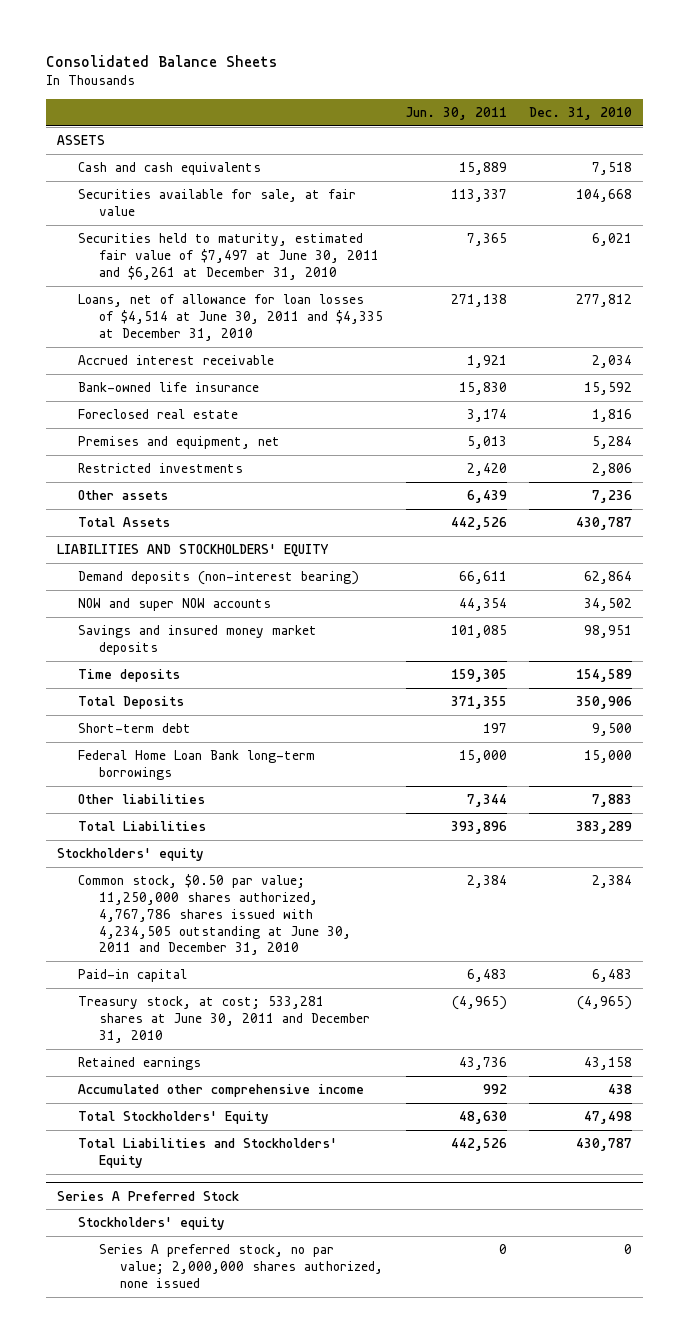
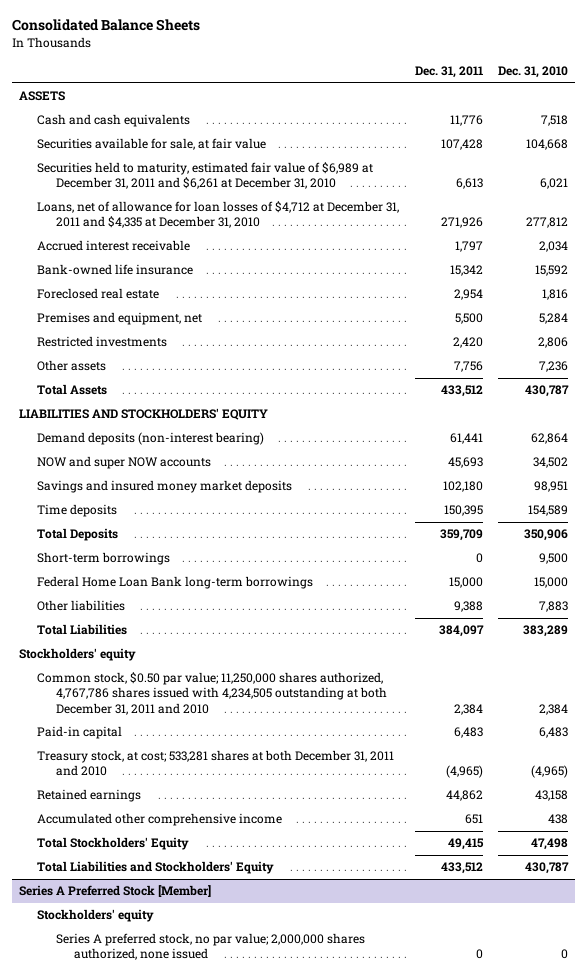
[405,107,507,121] Jun. 30, 2011 -> none
none -> [414,66,483,79] Dec. 31, 2011
[78,233,380,280] Securities held to maturity, estimated fair value of $7,497 at June 30, 2011 and $6,261 at December 31, 2010 -> [37,162,374,190] Securities held to maturity, estimated fair value of $6,989 at December 31, 2011 and $6,261 at December 31, 2010
[78,294,384,341] Loans, net of allowance for loan losses of $4,514 at June 30, 2011 and $4,335 at December 31, 2010 -> [37,201,400,229] Loans, net of allowance for loan losses of $4,712 at December 31, 2011 and $4,335 at December 31, 2010
[78,723,192,734] Short-term debt -> [37,552,171,566] Short-term borrowings
[78,874,352,956] Common stock, $0.50 par value; 11,250,000 shares authorized, 4,767,786 shares issued with 4,234,505 outstanding at June 30, 2011 and December 31, 2010 -> [37,672,387,715] Common stock, $0.50 par value; 11,250,000 shares authorized, 4,767,786 shares issued with 4,234,505 outstanding at both December 31, 2011 and 2010
[78,996,371,1043] Treasury stock, at cost; 533,281 shares at June 30, 2011 and December 31, 2010 -> [37,750,395,777] Treasury stock, at cost; 533,281 shares at both December 31, 2011 and 2010
[57,1190,240,1201] Series A Preferred Stock -> [19,885,212,898] Series A Preferred Stock [Member]

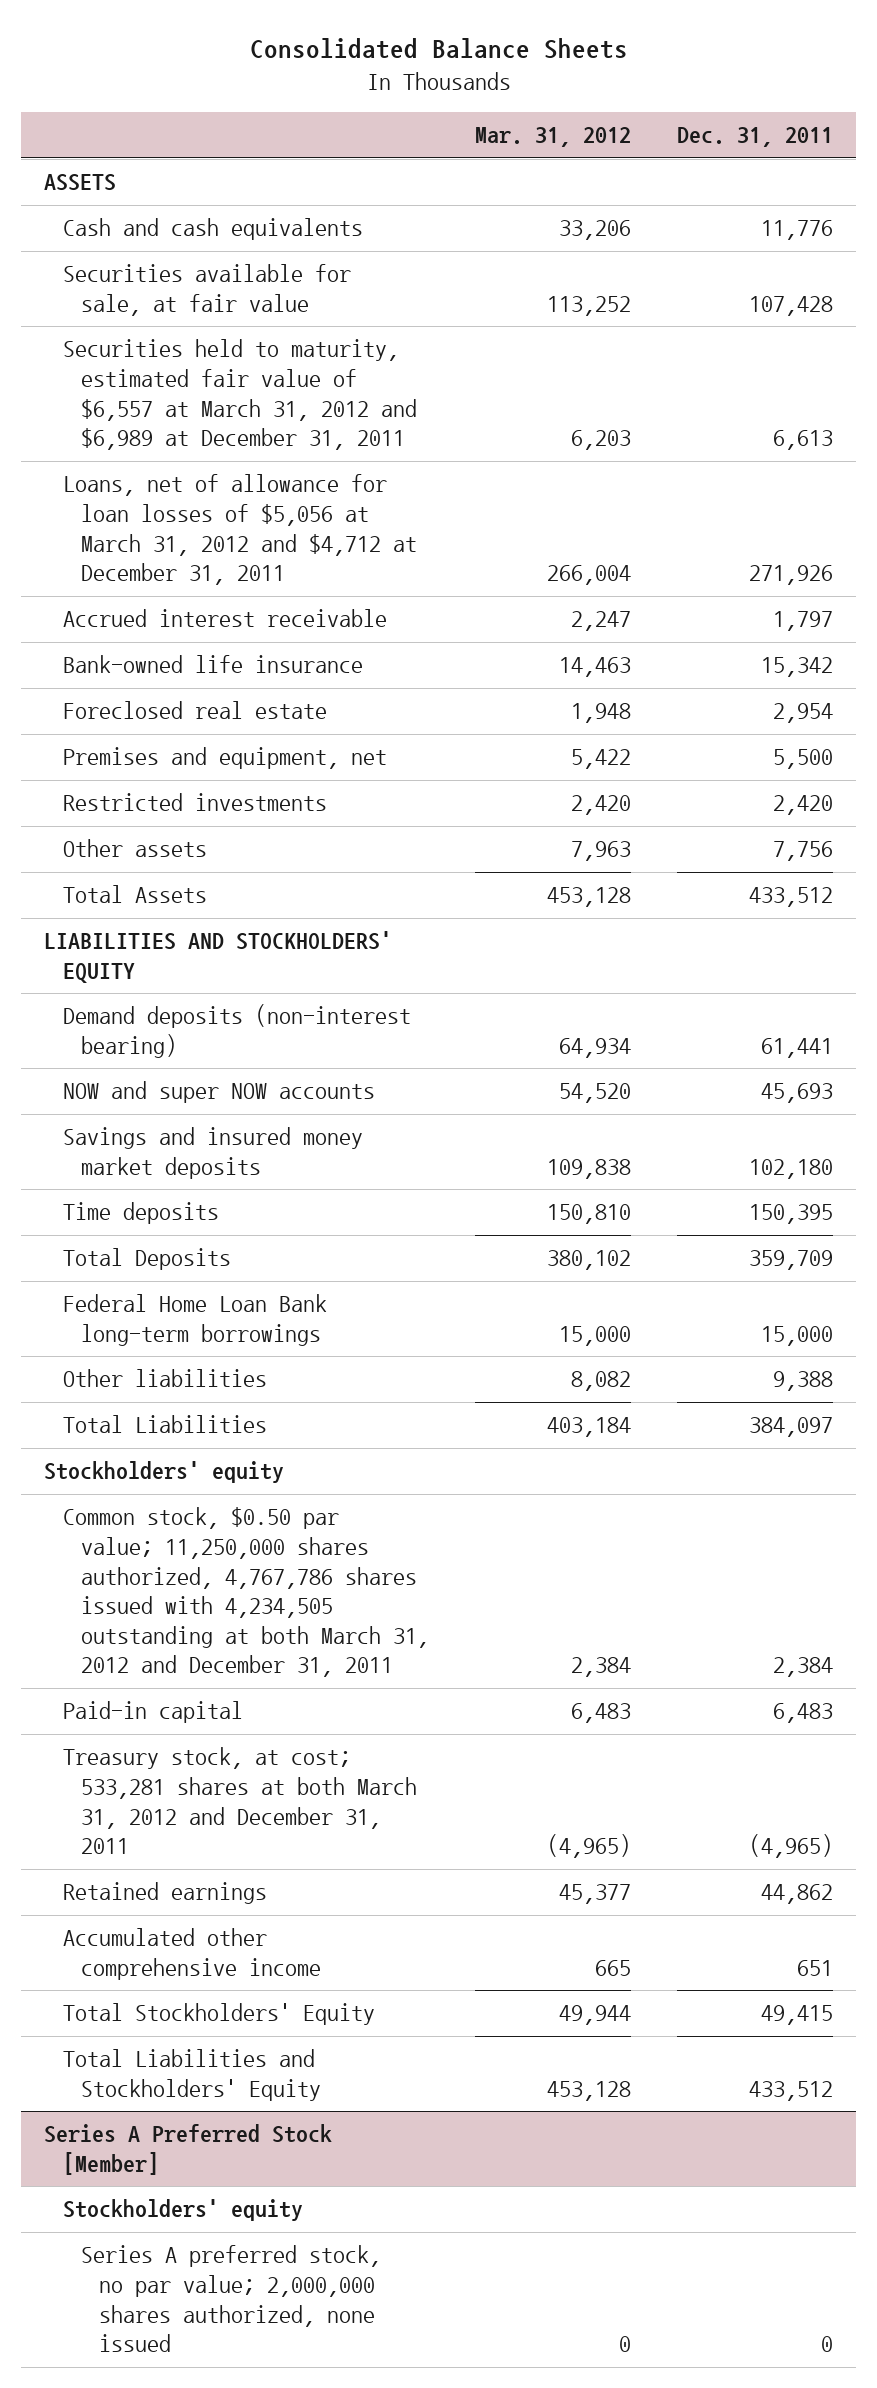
[497,66,568,79] Dec. 31, 2010 -> none
none -> [474,127,631,148] Mar. 31, 2012
[37,162,374,190] Securities held to maturity, estimated fair value of $6,989 at December 31, 2011 and $6,261 at December 31, 2010 -> [62,339,417,451] Securities held to maturity, estimated fair value of $6,557 at March 31, 2012 and $6,989 at December 31, 2011
[37,201,400,229] Loans, net of allowance for loan losses of $4,712 at December 31, 2011 and $4,335 at December 31, 2010 -> [62,474,417,586] Loans, net of allowance for loan losses of $5,056 at March 31, 2012 and $4,712 at December 31, 2011
[37,552,171,566] Short-term borrowings -> none
[37,672,387,715] Common stock, $0.50 par value; 11,250,000 shares authorized, 4,767,786 shares issued with 4,234,505 outstanding at both December 31, 2011 and 2010 -> [62,1507,429,1678] Common stock, $0.50 par value; 11,250,000 shares authorized, 4,767,786 shares issued with 4,234,505 outstanding at both March 31, 2012 and December 31, 2011
[37,750,395,777] Treasury stock, at cost; 533,281 shares at both December 31, 2011 and 2010 -> [62,1747,417,1855] Treasury stock, at cost; 533,281 shares at both March 31, 2012 and December 31, 2011

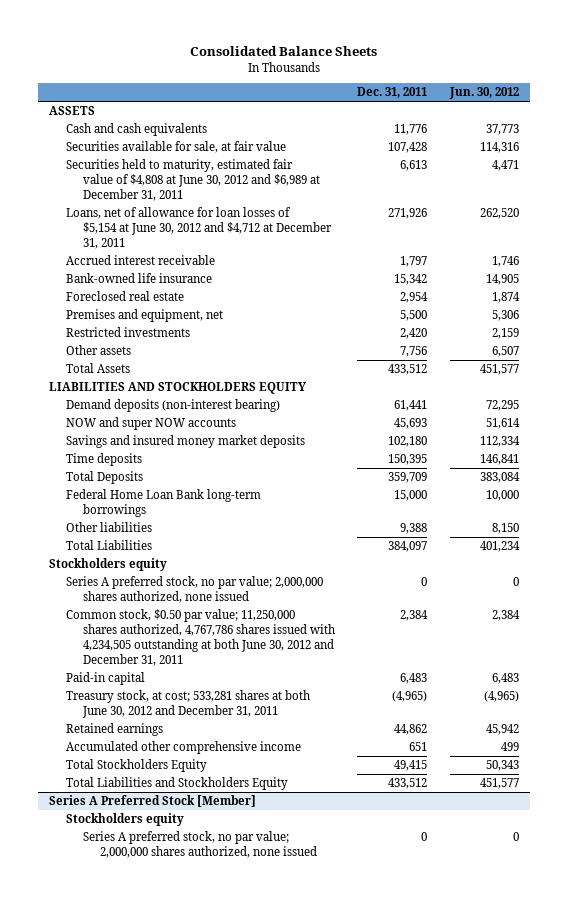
[474,127,631,148] Mar. 31, 2012 -> none
none -> [448,87,519,100] Jun. 30, 2012
[62,339,417,451] Securities held to maturity, estimated fair value of $6,557 at March 31, 2012 and $6,989 at December 31, 2011 -> [66,159,321,202] Securities held to maturity, estimated fair value of $4,808 at June 30, 2012 and $6,989 at December 31, 2011
[62,474,417,586] Loans, net of allowance for loan losses of $5,056 at March 31, 2012 and $4,712 at December 31, 2011 -> [66,207,333,250] Loans, net of allowance for loan losses of $5,154 at June 30, 2012 and $4,712 at December 31, 2011
[44,931,393,984] LIABILITIES AND STOCKHOLDERS' EQUITY -> [49,382,307,395] LIABILITIES AND STOCKHOLDERS EQUITY
[44,1461,285,1484] Stockholders' equity -> [49,558,168,572] Stockholders equity
none -> [66,576,324,604] Series A preferred stock, no par value; 2,000,000 shares authorized, none issued
[62,1507,429,1678] Common stock, $0.50 par value; 11,250,000 shares authorized, 4,767,786 shares issued with 4,234,505 outstanding at both March 31, 2012 and December 31, 2011 -> [66,609,336,666] Common stock, $0.50 par value; 11,250,000 shares authorized, 4,767,786 shares issued with 4,234,505 outstanding at both June 30, 2012 and December 31, 2011
[62,1747,417,1855] Treasury stock, at cost; 533,281 shares at both March 31, 2012 and December 31, 2011 -> [66,690,311,719] Treasury stock, at cost; 533,281 shares at both June 30, 2012 and December 31, 2011
[62,2003,375,2026] Total Stockholders' Equity -> [66,759,208,773] Total Stockholders Equity
[62,2049,321,2102] Total Liabilities and Stockholders' Equity -> [66,777,289,791] Total Liabilities and Stockholders Equity
[62,2199,303,2222] Stockholders' equity -> [66,813,185,827] Stockholders equity

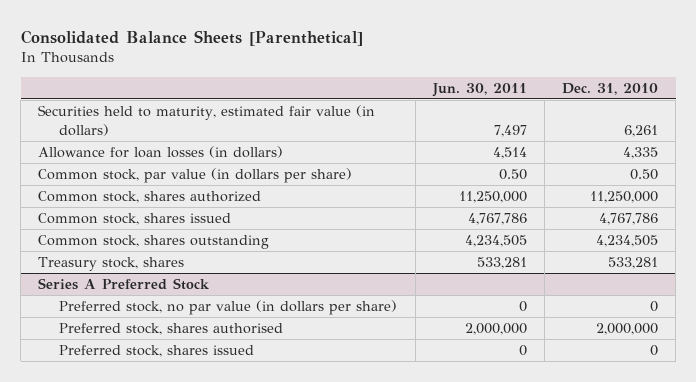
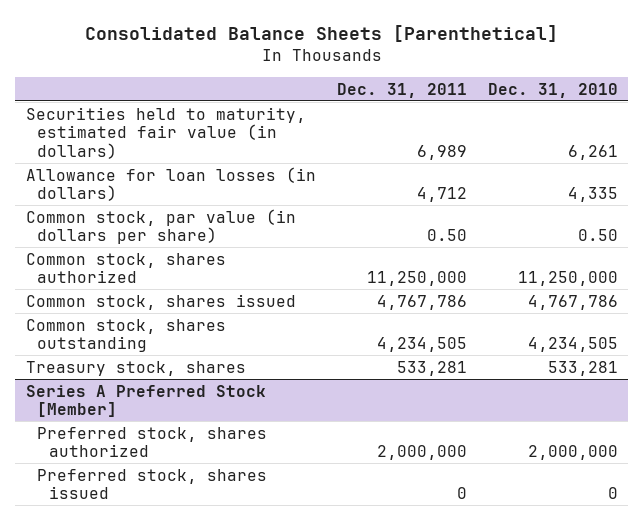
[431,82,527,97] Jun. 30, 2011 -> none
none -> [336,82,467,98] Dec. 31, 2011
[59,300,398,316] Preferred stock, no par value (in dollars per share) -> none
[38,278,211,291] Series A Preferred Stock -> [25,384,266,418] Series A Preferred Stock [Member]
[59,323,284,336] Preferred stock, shares authorised -> [37,426,268,458] Preferred stock, shares authorized

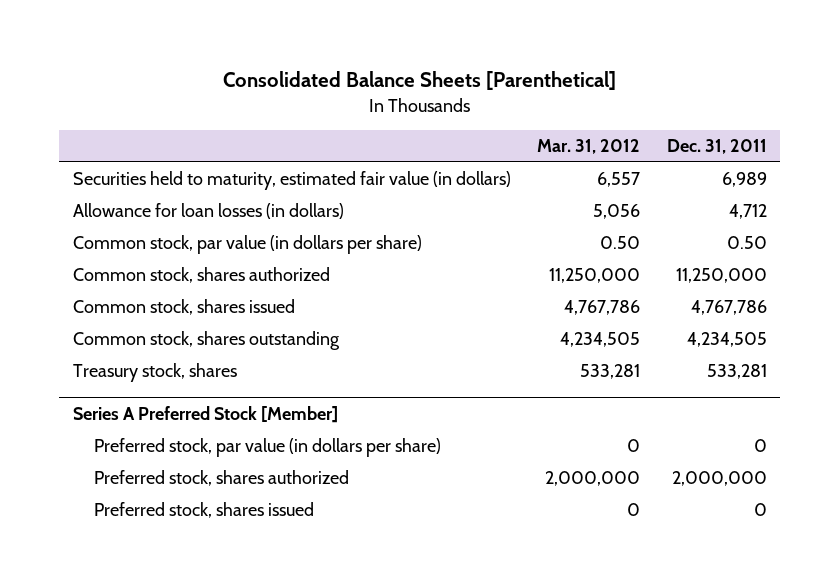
[487,82,618,98] Dec. 31, 2010 -> none
none -> [537,138,641,154] Mar. 31, 2012
none -> [94,438,442,458] Preferred stock, par value (in dollars per share)

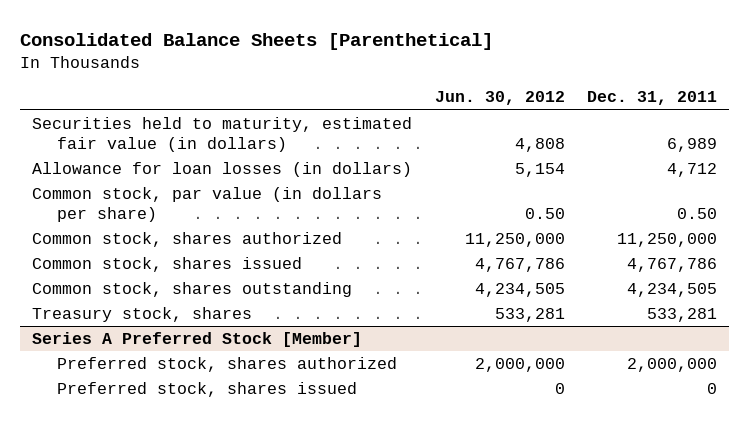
[537,138,641,154] Mar. 31, 2012 -> none
none -> [434,91,565,106] Jun. 30, 2012
[94,438,442,458] Preferred stock, par value (in dollars per share) -> none

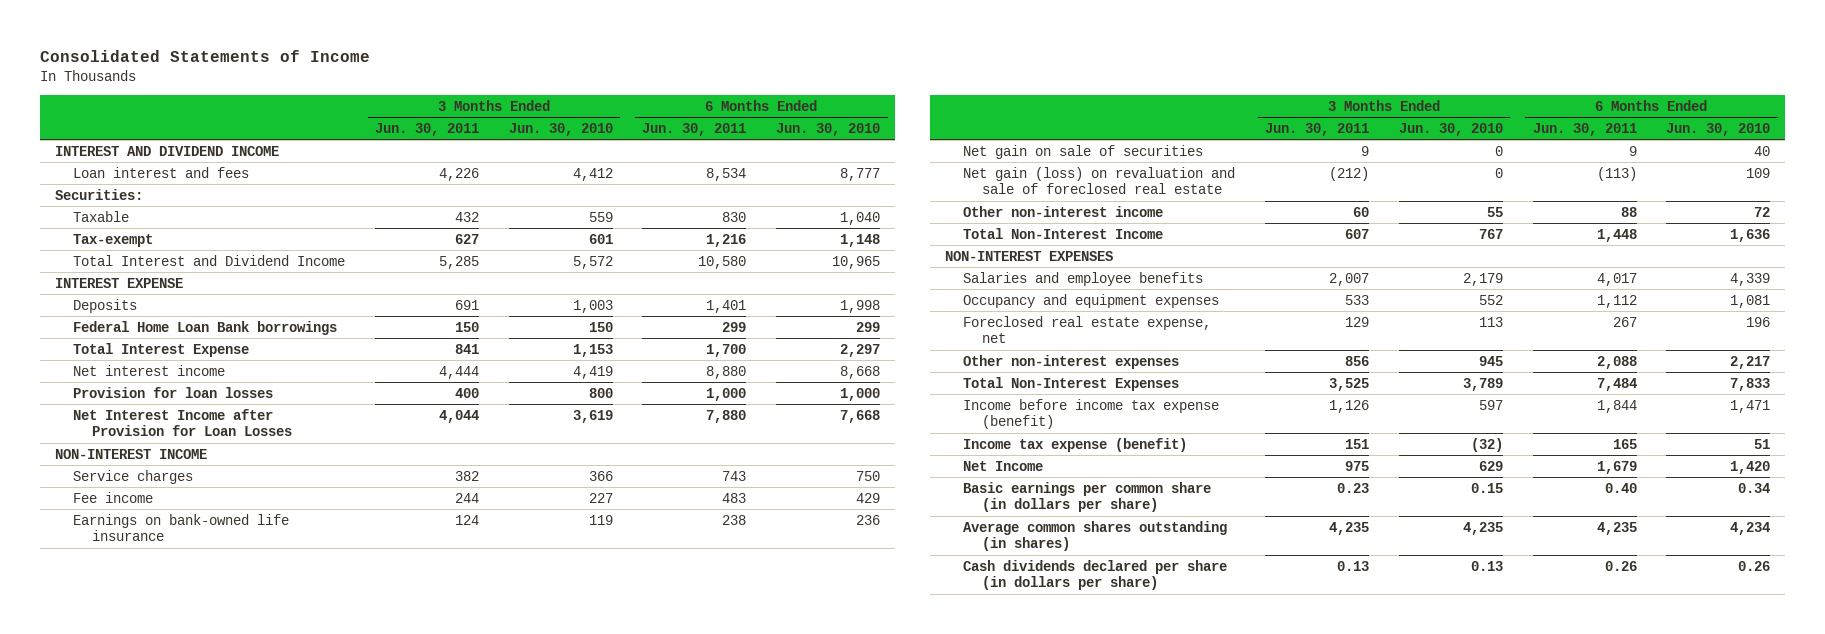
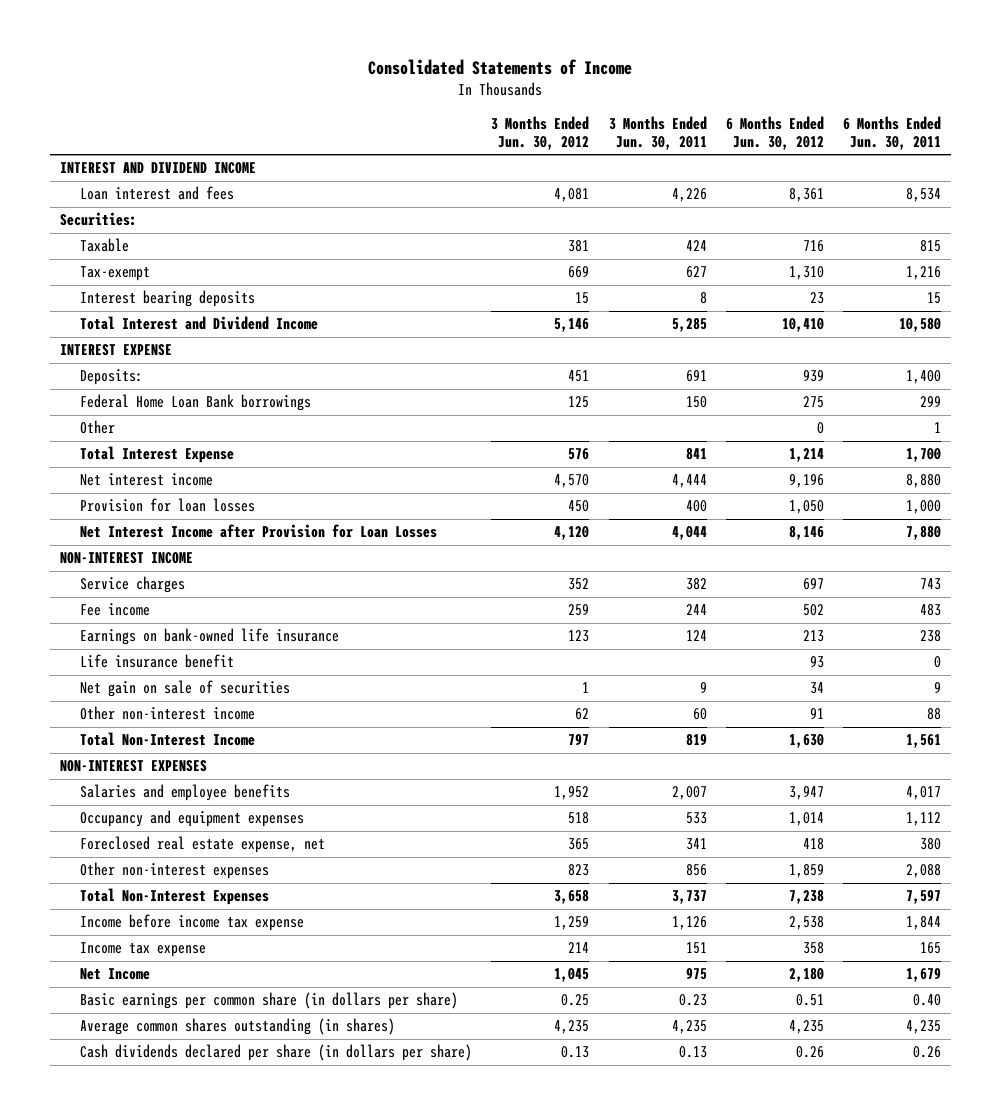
[508,122,613,136] Jun. 30, 2010 -> none
[776,122,881,136] Jun. 30, 2010 -> none
none -> [491,115,590,150] 3 Months Ended Jun. 30, 2012
none -> [725,115,824,150] 6 Months Ended Jun. 30, 2012
[455,211,480,222] 432 -> [685,240,707,252] 424
[722,211,747,222] 830 -> [920,240,942,253] 815
none -> [80,290,256,308] Interest bearing deposits
[73,298,138,313] Deposits -> [80,369,144,386] Deposits:
[706,299,747,313] 1,401 -> [906,370,942,385] 1,400
none -> [80,420,116,435] Other
none -> [80,654,235,669] Life insurance benefit
[963,166,1236,195] Net gain (loss) on revaluation and sale of foreclosed real estate -> none
[1345,228,1370,239] 607 -> [685,734,707,747] 819
[1596,228,1637,242] 1,448 -> [906,734,942,749] 1,561
[1345,316,1370,327] 129 -> [685,838,707,851] 341
[1612,316,1637,327] 267 -> [920,838,942,851] 380
[1329,377,1370,391] 3,525 -> [671,890,707,905] 3,737
[1596,377,1637,391] 7,484 -> [906,890,942,905] 7,597
[963,398,1220,430] Income before income tax expense (benefit) -> [80,914,305,932] Income before income tax expense
[963,437,1188,452] Income tax expense (benefit) -> [80,942,207,958] Income tax expense

